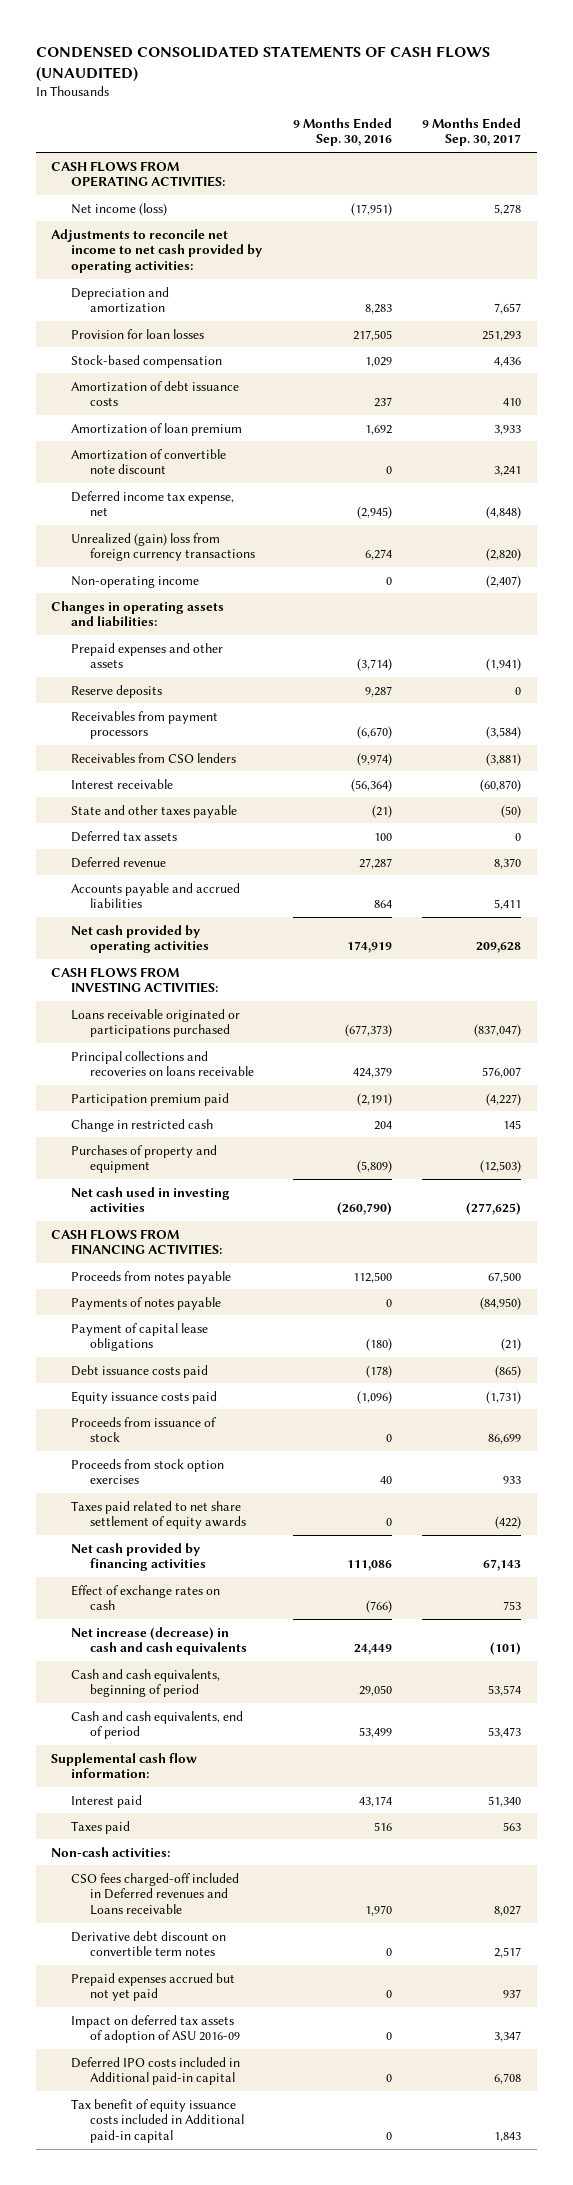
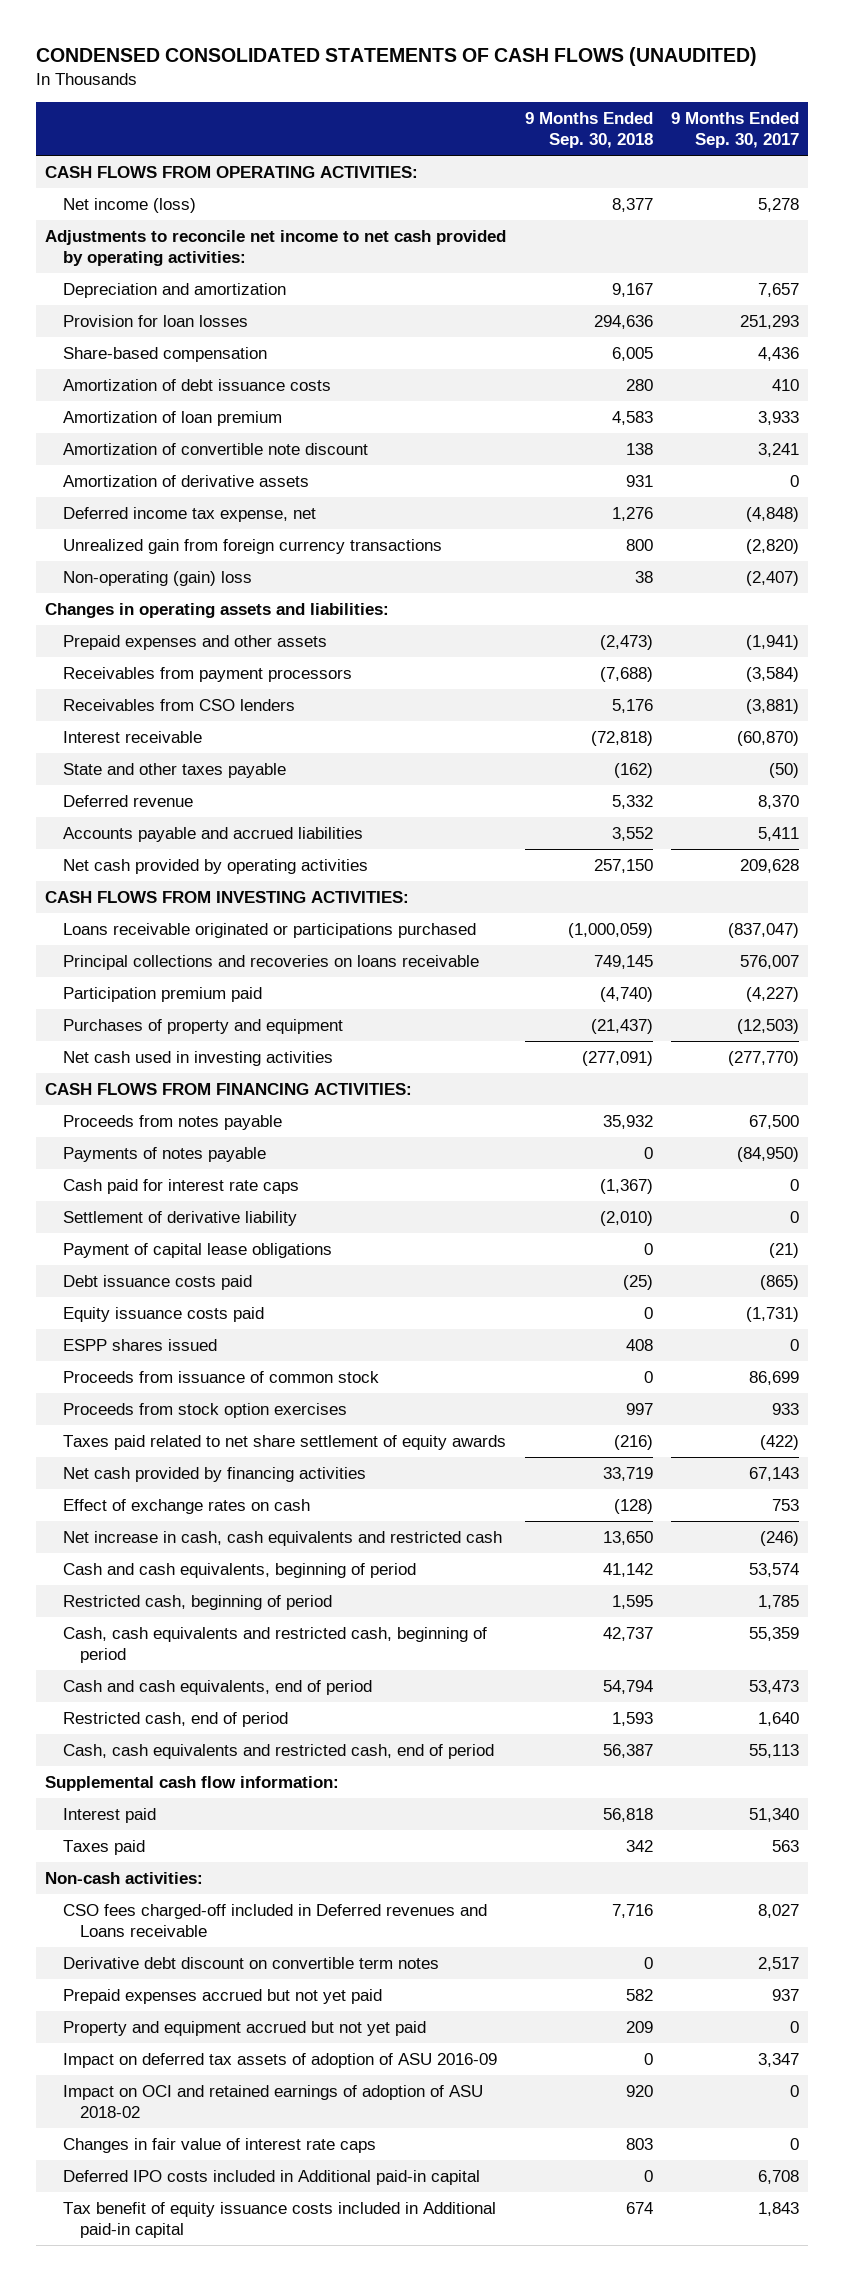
[292,117,392,147] 9 Months Ended Sep. 30, 2016 -> none
none -> [524,112,653,149] 9 Months Ended Sep. 30, 2018
[70,354,222,368] Stock-based compensation -> [62,347,267,363] Share-based compensation
none -> [62,475,309,488] Amortization of derivative assets
[70,532,256,562] Unrealized (gain) loss from foreign currency transactions -> [62,539,442,555] Unrealized gain from foreign currency transactions
[70,575,199,588] Non-operating income -> [62,571,252,587] Non-operating (gain) loss
[70,684,162,698] Reserve deposits -> none
[70,830,177,842] Deferred tax assets -> none
[70,1118,213,1132] Change in restricted cash -> none
[466,1202,522,1216] (277,625) -> [727,1051,799,1067] (277,770)
none -> [62,1179,299,1195] Cash paid for interest rate caps
none -> [62,1211,297,1227] Settlement of derivative liability
none -> [62,1339,217,1352] ESPP shares issued
[70,1416,216,1443] Proceeds from issuance of stock -> [62,1371,379,1384] Proceeds from issuance of common stock
[70,1626,248,1656] Net increase (decrease) in cash and cash equivalents -> [62,1531,502,1547] Net increase in cash, cash equivalents and restricted cash
[490,1642,522,1656] (101) -> [759,1531,799,1547] (246)
none -> [62,1595,332,1611] Restricted cash, beginning of period
none -> [62,1627,487,1663] Cash, cash equivalents and restricted cash, beginning of period
none -> [62,1712,288,1728] Restricted cash, end of period
none -> [62,1744,494,1760] Cash, cash equivalents and restricted cash, end of period
none -> [62,2021,426,2037] Property and equipment accrued but not yet paid
none -> [62,2085,483,2118] Impact on OCI and retained earnings of adoption of ASU 2018-02
none -> [62,2138,376,2154] Changes in fair value of interest rate caps

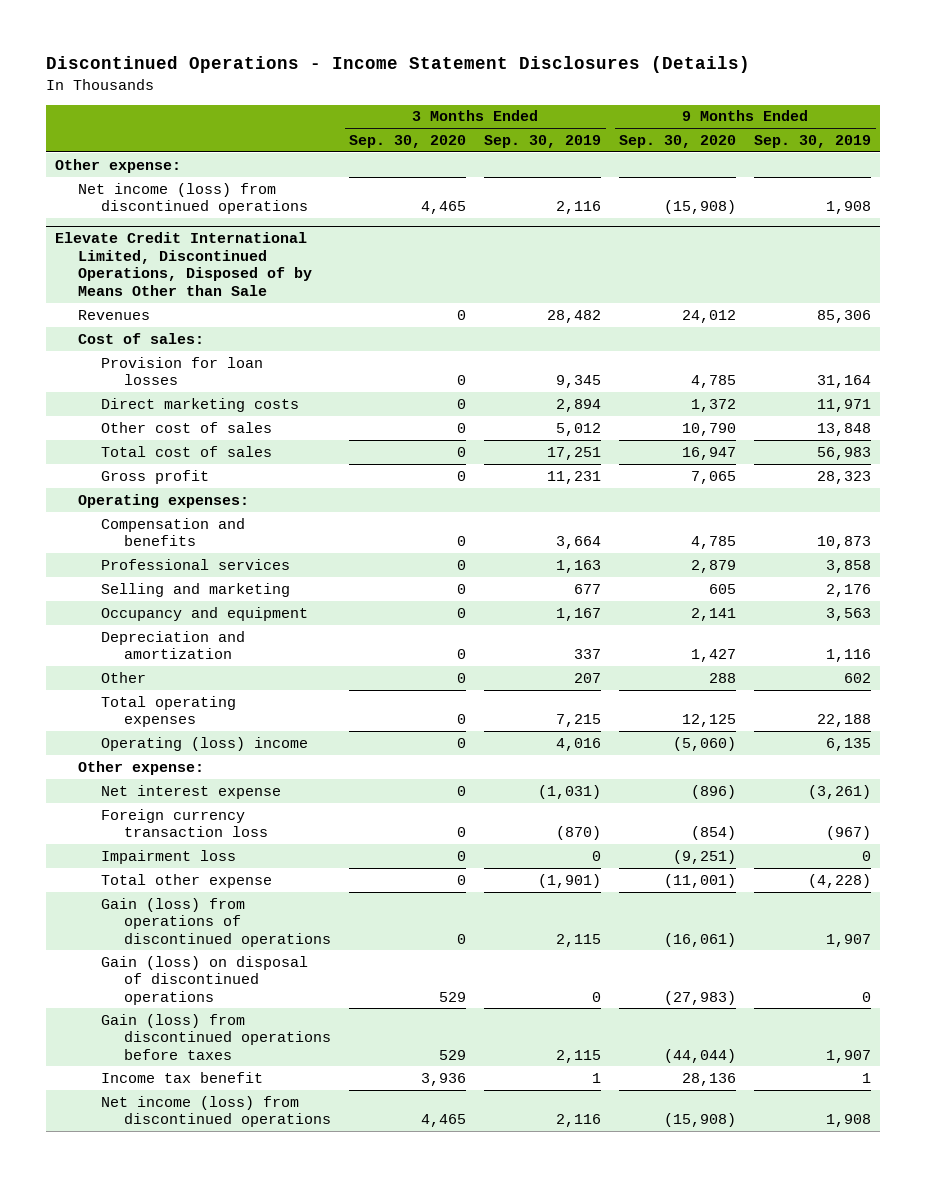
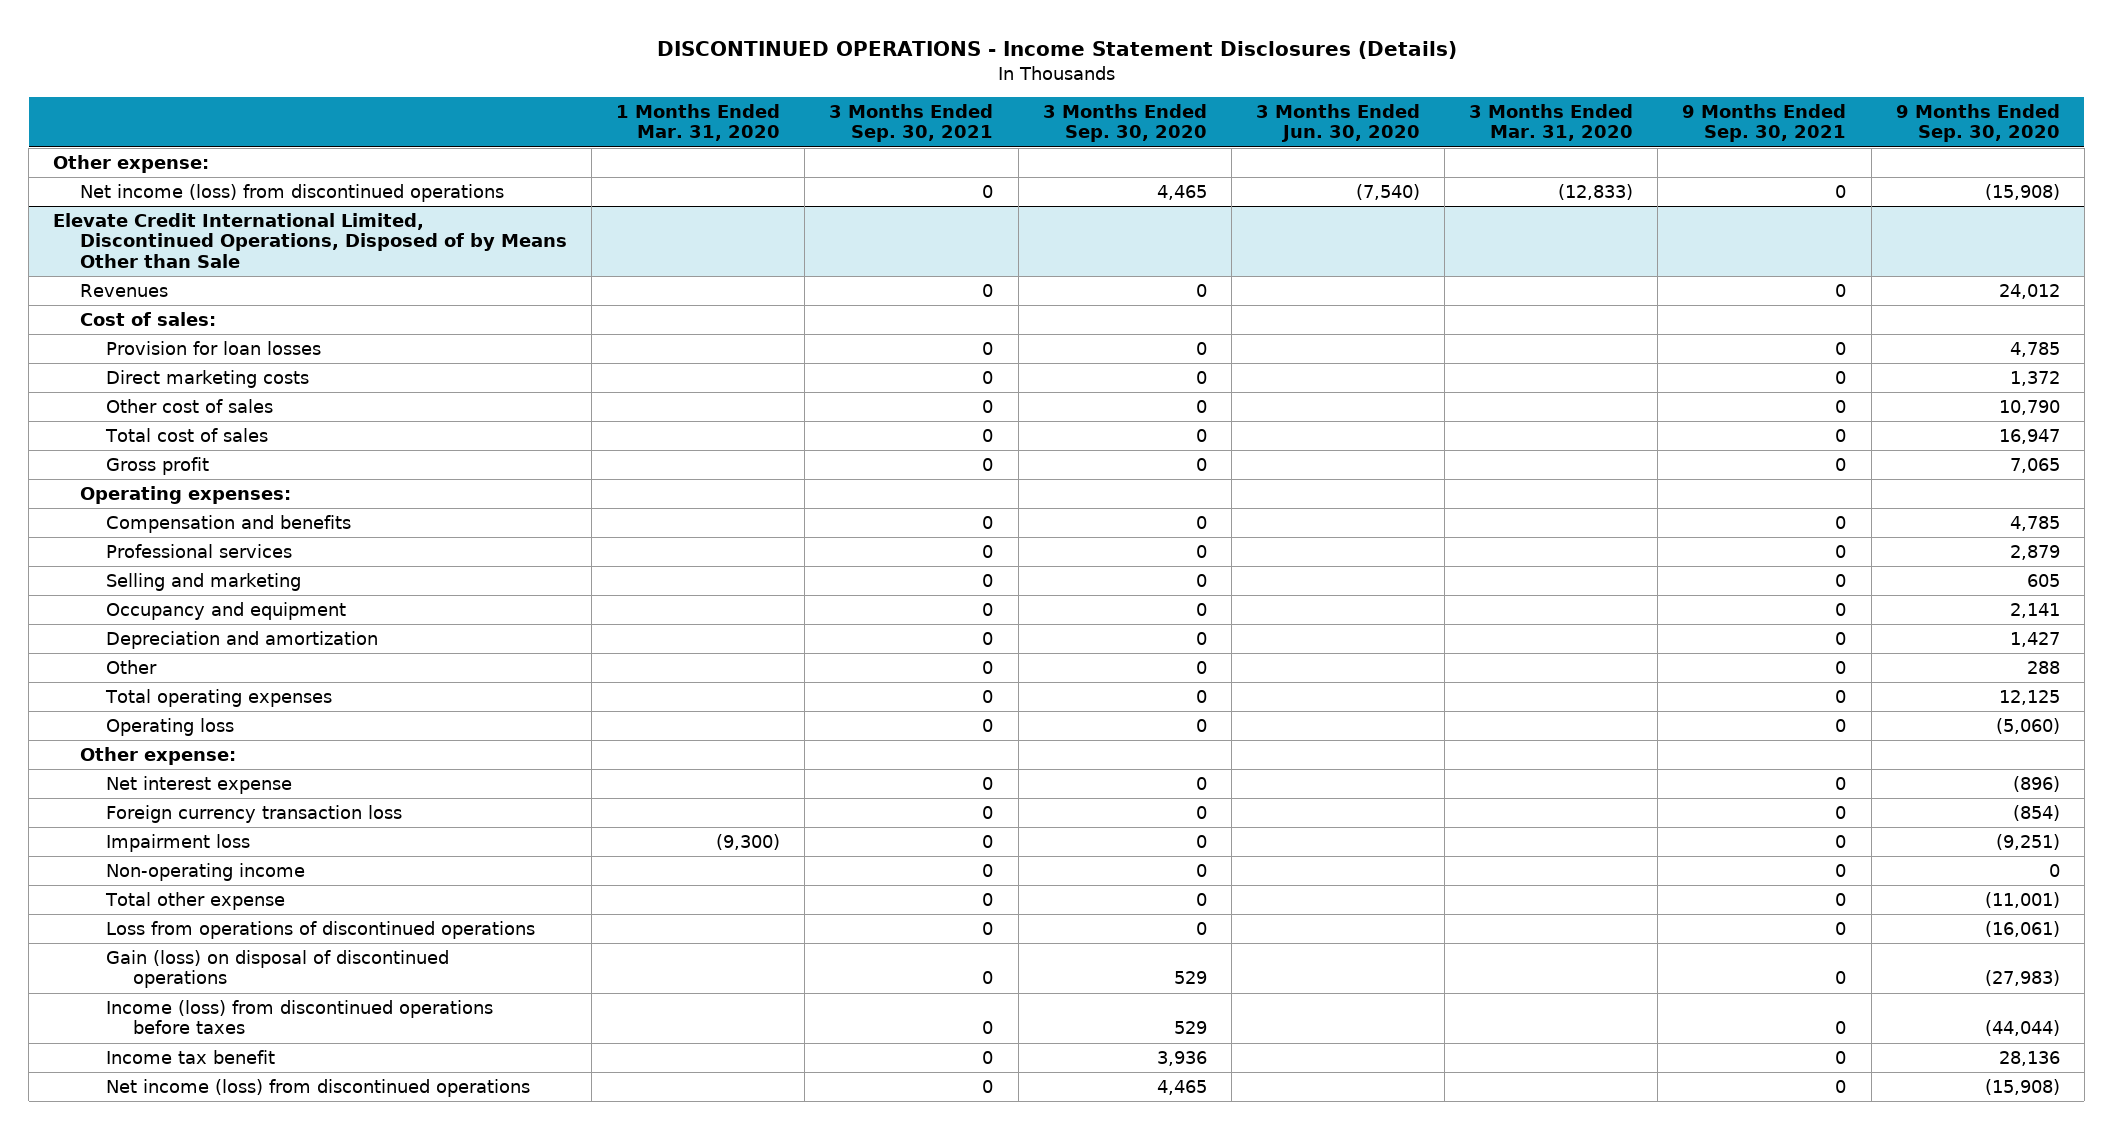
[46,56,751,74] Discontinued Operations - Income Statement Disclosures (Details) -> [656,40,1457,59] DISCONTINUED OPERATIONS - Income Statement Disclosures (Details)
[484,134,602,148] Sep. 30, 2019 -> none
[754,134,872,148] Sep. 30, 2019 -> none
none -> [616,103,781,142] 1 Months Ended Mar. 31, 2020
none -> [829,103,994,143] 3 Months Ended Sep. 30, 2021
none -> [1255,103,1420,143] 3 Months Ended Jun. 30, 2020
none -> [1469,103,1634,142] 3 Months Ended Mar. 31, 2020
none -> [1682,103,1847,143] 9 Months Ended Sep. 30, 2021
[101,736,309,751] Operating (loss) income -> [106,717,235,736] Operating loss
none -> [106,862,306,881] Non-operating income
[101,897,332,947] Gain (loss) from operations of discontinued operations -> [106,920,536,939] Loss from operations of discontinued operations
[101,1013,332,1060] Gain (loss) from discontinued operations before taxes -> [106,999,494,1035] Income (loss) from discontinued operations before taxes

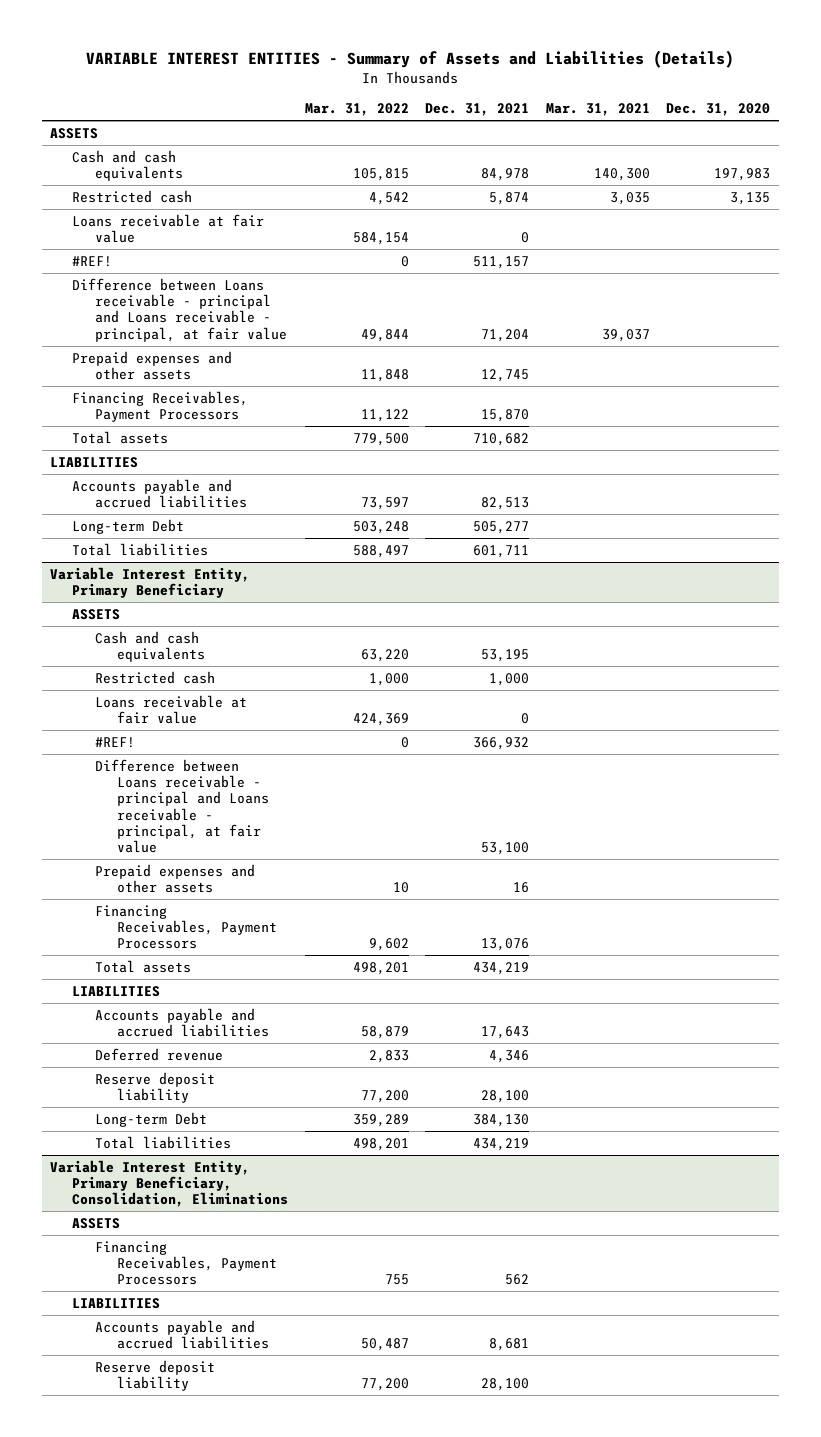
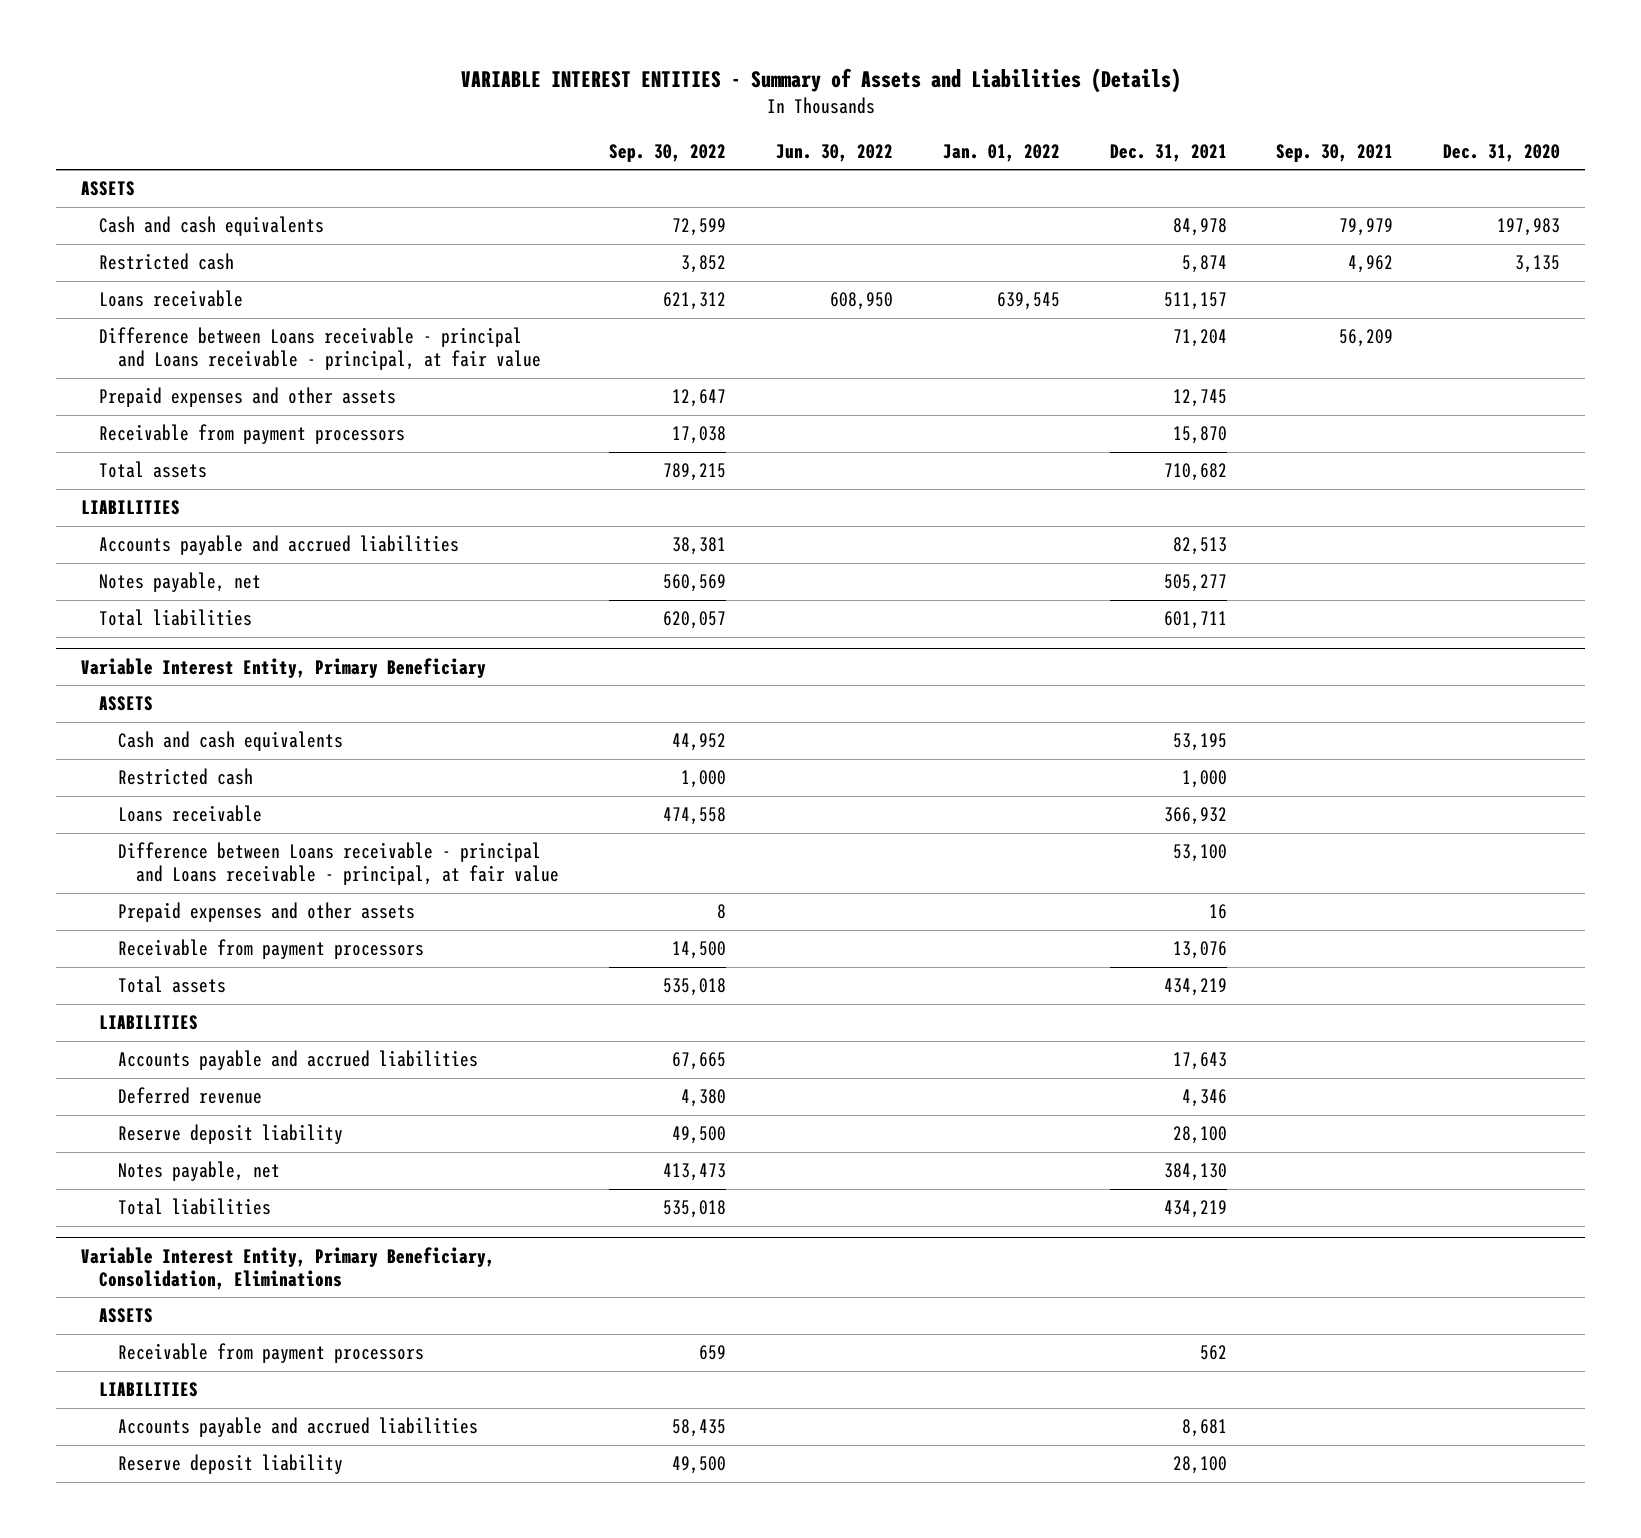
[304,103,409,117] Mar. 31, 2022 -> none
[545,103,650,117] Mar. 31, 2021 -> none
none -> [608,143,726,162] Sep. 30, 2022
none -> [775,143,893,162] Jun. 30, 2022
none -> [942,143,1060,162] Jan. 01, 2022
none -> [1276,143,1394,162] Sep. 30, 2021
[72,213,265,244] Loans receivable at fair value -> none
[72,255,113,267] #REF! -> [99,290,244,308] Loans receivable
[72,390,249,423] Financing Receivables, Payment Processors -> [99,424,406,445] Receivable from payment processors
[72,518,185,534] Long-term Debt -> [99,572,262,593] Notes payable, net
[94,694,247,725] Loans receivable at fair value -> none
[94,736,135,748] #REF! -> [117,805,262,823] Loans receivable
[94,904,277,950] Financing Receivables, Payment Processors -> [117,939,424,960] Receivable from payment processors
[94,1111,207,1127] Long-term Debt -> [117,1161,280,1182] Notes payable, net
[94,1240,277,1286] Financing Receivables, Payment Processors -> [117,1343,424,1364] Receivable from payment processors

